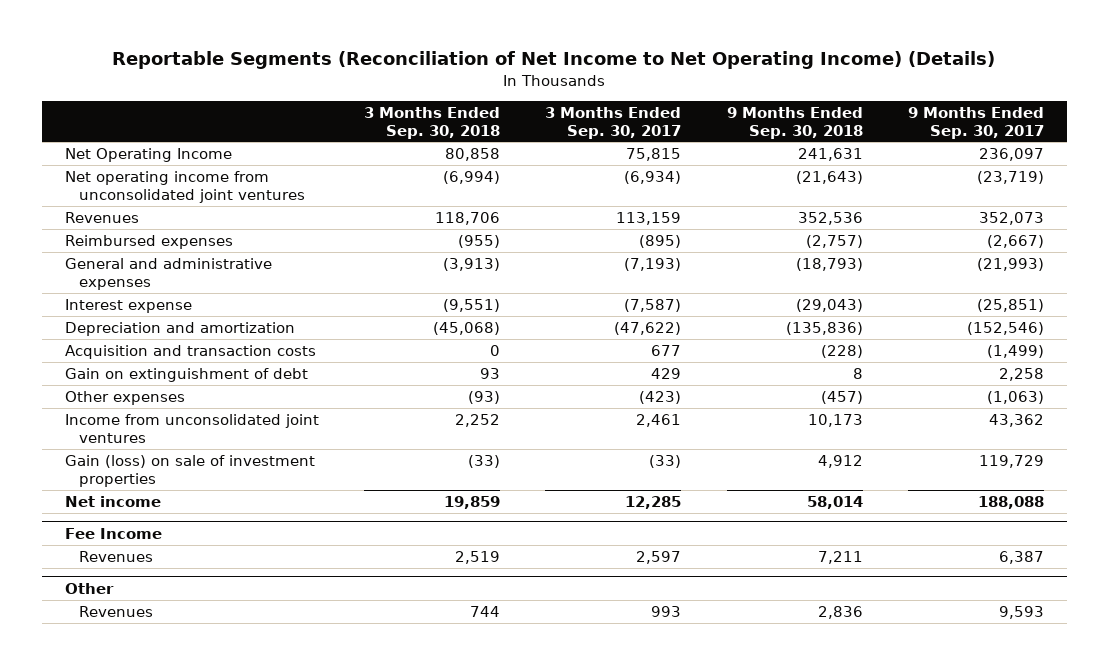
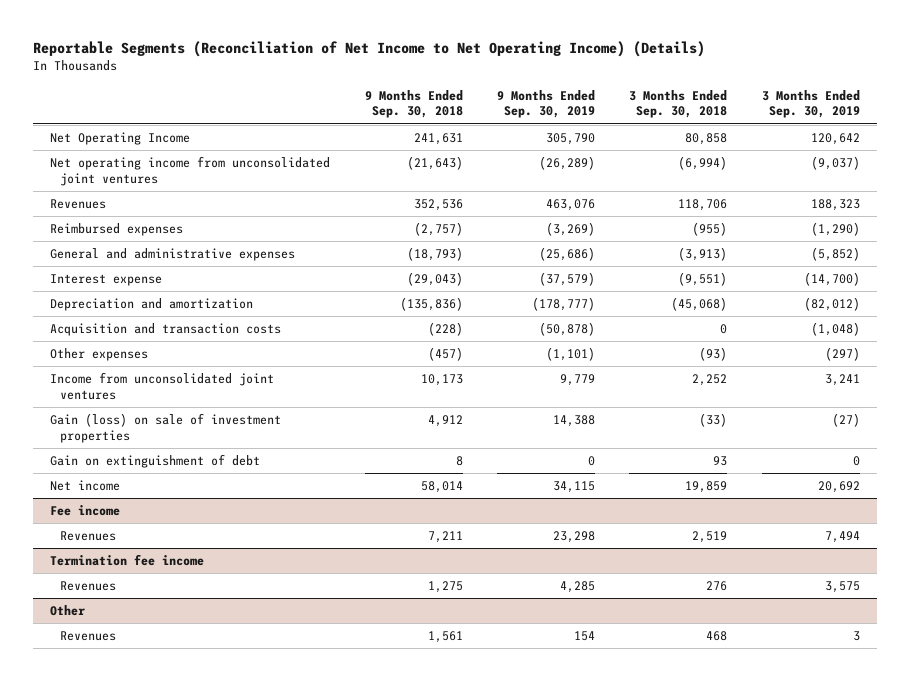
[545,106,682,139] 3 Months Ended Sep. 30, 2017 -> none
[907,106,1044,139] 9 Months Ended Sep. 30, 2017 -> none
none -> [497,89,596,119] 9 Months Ended Sep. 30, 2019
none -> [761,89,860,119] 3 Months Ended Sep. 30, 2019
[64,367,308,382] Gain on extinguishment of debt -> [50,454,261,469] Gain on extinguishment of debt
[64,527,162,539] Fee Income -> [50,505,121,517] Fee income
none -> [50,554,205,567] Termination fee income
none -> [60,581,117,592] Revenues
[469,605,500,617] 744 -> [706,631,728,642] 468
[817,605,863,619] 2,836 -> [427,631,463,644] 1,561

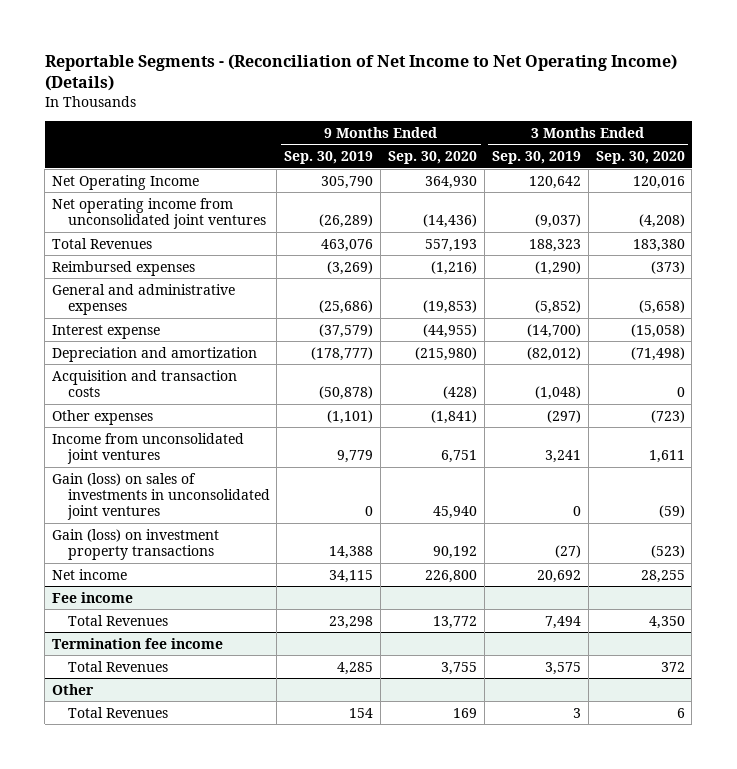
[33,40,706,57] Reportable Segments (Reconciliation of Net Income to Net Operating Income) (Details) -> [44,53,677,92] Reportable Segments - (Reconciliation of Net Income to Net Operating Income) (Details)
[364,89,463,119] 9 Months Ended Sep. 30, 2018 -> none
[629,89,728,119] 3 Months Ended Sep. 30, 2018 -> none
none -> [388,151,478,165] Sep. 30, 2020
none -> [595,151,685,165] Sep. 30, 2020
[50,199,107,210] Revenues -> [52,237,153,249] Total Revenues
[50,454,261,469] Gain on extinguishment of debt -> none
none -> [52,472,270,521] Gain (loss) on sales of investments in unconsolidated joint ventures
[50,413,282,443] Gain (loss) on sale of investment properties -> [52,528,220,561] Gain (loss) on investment property transactions
[60,531,117,542] Revenues -> [67,614,168,626] Total Revenues
[60,581,117,592] Revenues -> [67,660,168,672] Total Revenues
[60,631,117,642] Revenues -> [67,706,168,718] Total Revenues

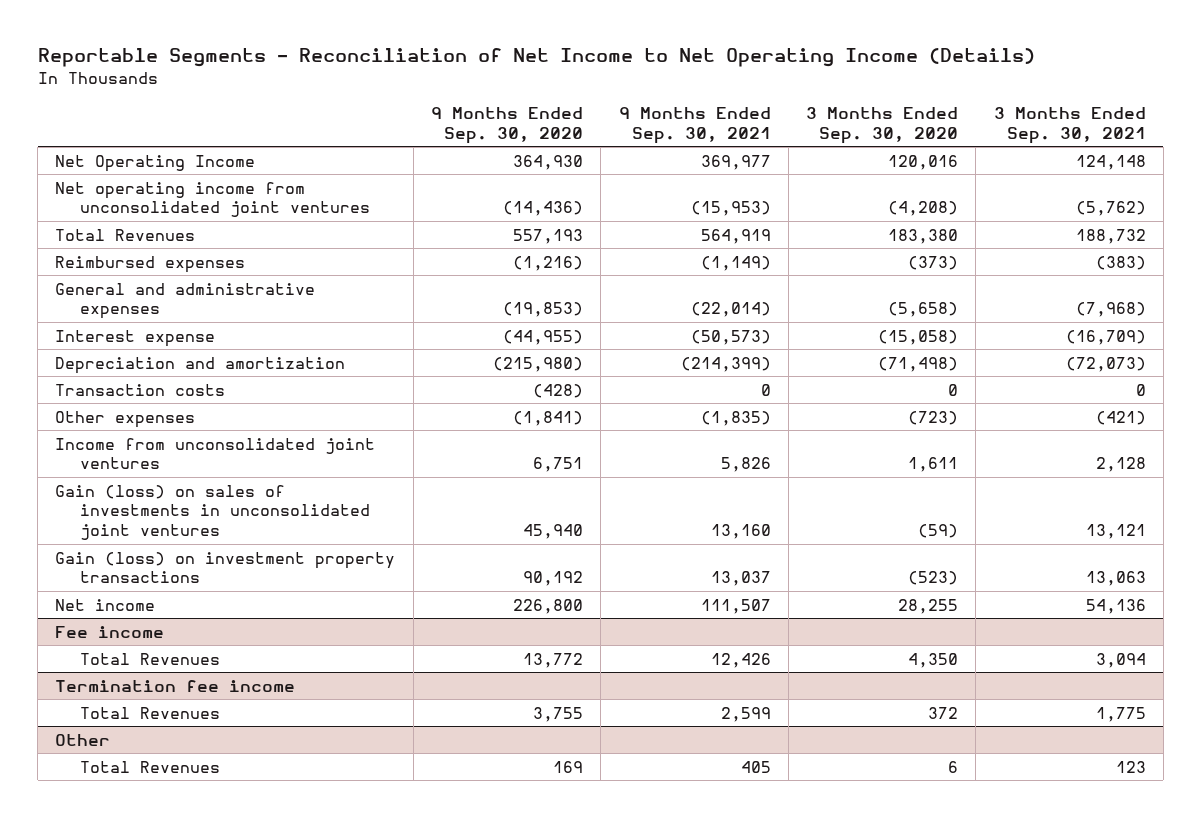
[44,53,677,92] Reportable Segments - (Reconciliation of Net Income to Net Operating Income) (Details) -> [37,48,1035,68] Reportable Segments - Reconciliation of Net Income to Net Operating Income (Details)
[284,151,374,165] Sep. 30, 2019 -> none
[491,151,581,165] Sep. 30, 2019 -> none
none -> [618,107,771,144] 9 Months Ended Sep. 30, 2021
none -> [993,107,1146,144] 3 Months Ended Sep. 30, 2021
[52,369,238,398] Acquisition and transaction costs -> [55,383,226,396] Transaction costs

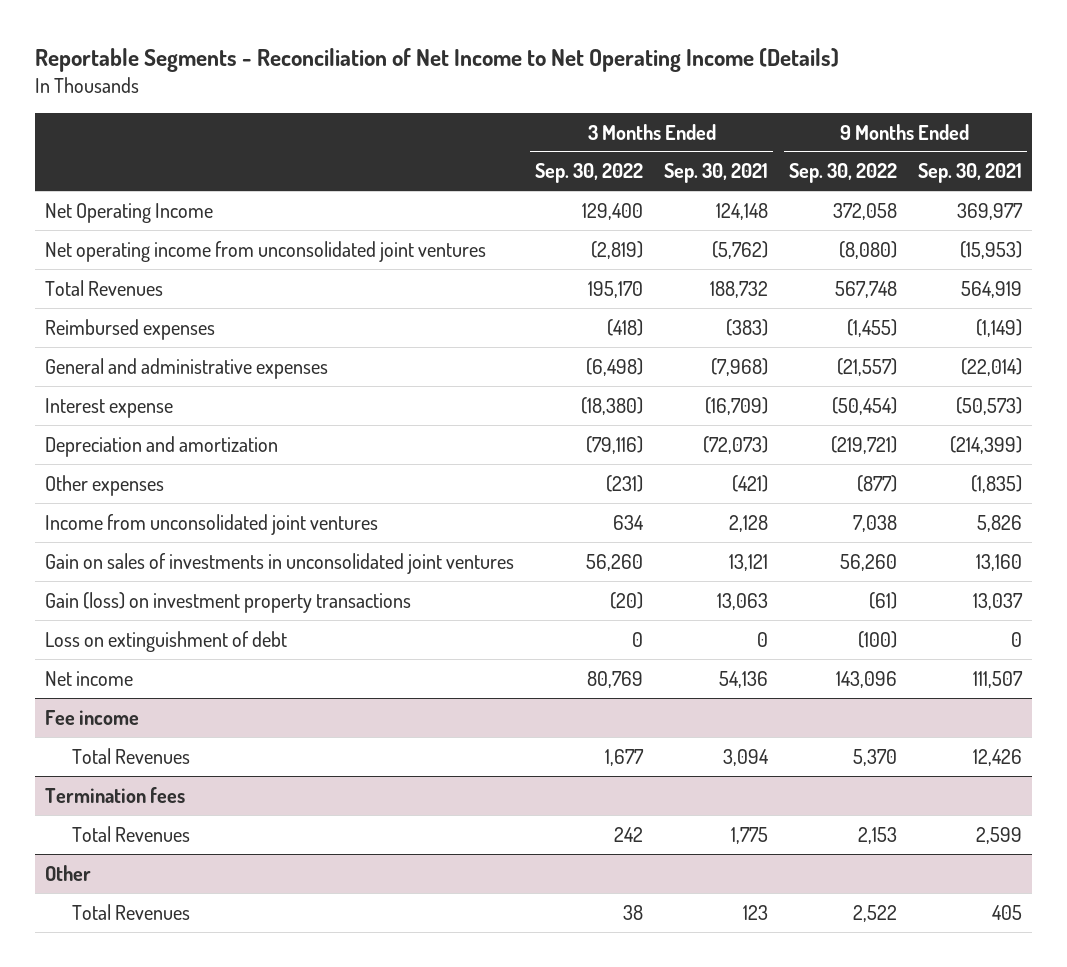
[430,107,583,144] 9 Months Ended Sep. 30, 2020 -> none
[806,107,959,144] 3 Months Ended Sep. 30, 2020 -> none
none -> [535,163,644,184] Sep. 30, 2022
none -> [788,163,897,184] Sep. 30, 2022
[55,383,226,396] Transaction costs -> none
[55,484,370,540] Gain (loss) on sales of investments in unconsolidated joint ventures -> [45,552,515,574] Gain on sales of investments in unconsolidated joint ventures
none -> [45,630,288,652] Loss on extinguishment of debt
[55,679,296,692] Termination fee income -> [45,786,186,803] Termination fees

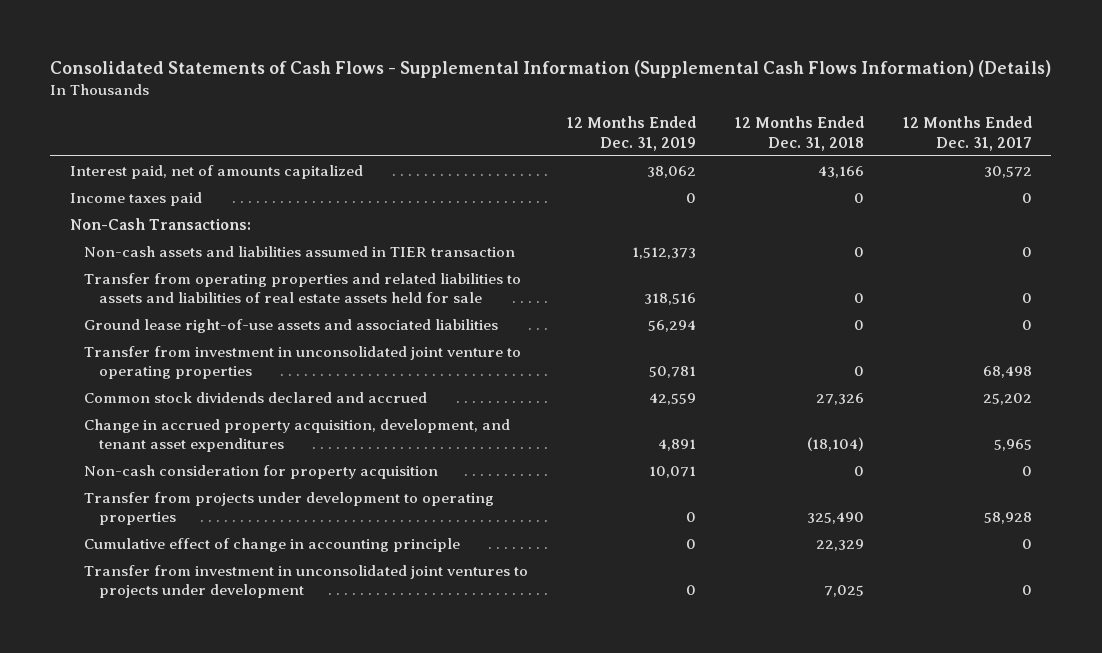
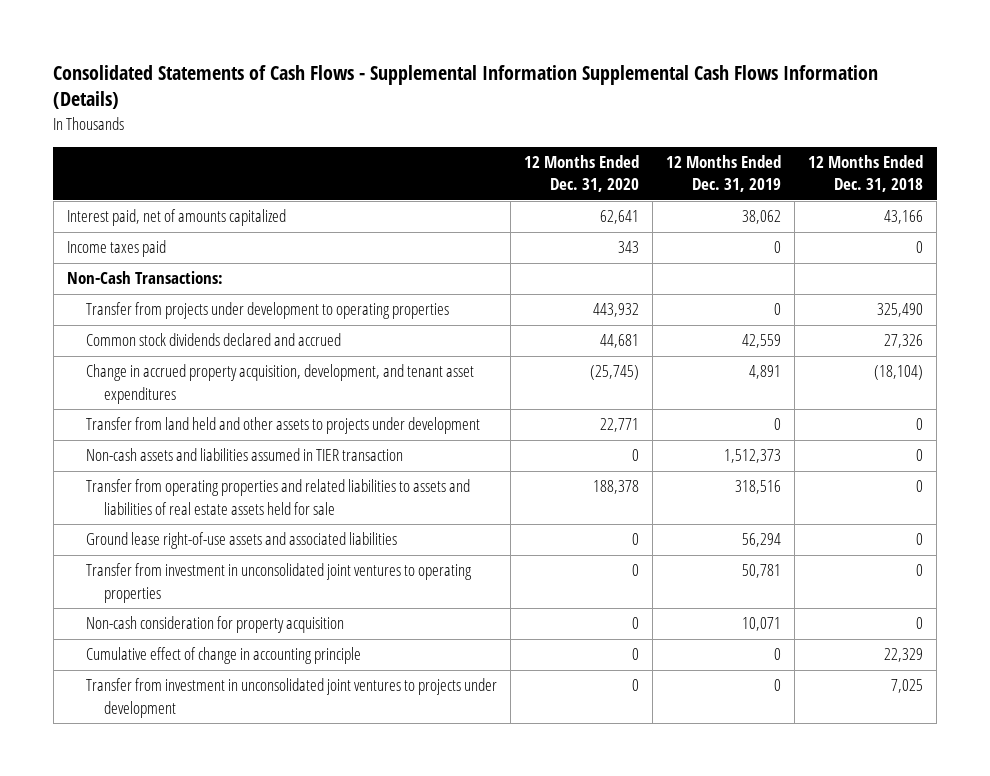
[50,59,1052,78] Consolidated Statements of Cash Flows - Supplemental Information (Supplemental Cash Flows Information) (Details) -> [53,64,879,110] Consolidated Statements of Cash Flows - Supplemental Information Supplemental Cash Flows Information (Details)
[902,116,1032,151] 12 Months Ended Dec. 31, 2017 -> none
none -> [523,155,639,193] 12 Months Ended Dec. 31, 2020
[84,491,495,525] Transfer from projects under development to operating properties -> [85,302,449,320] Transfer from projects under development to operating properties
[84,391,428,403] Common stock dividends declared and accrued -> [85,333,341,347] Common stock dividends declared and accrued
[84,418,511,452] Change in accrued property acquisition, development, and tenant asset expenditures -> [85,364,474,404] Change in accrued property acquisition, development, and tenant asset expenditures
none -> [85,417,480,435] Transfer from land held and other assets to projects under development
[84,345,522,379] Transfer from investment in unconsolidated joint venture to operating properties -> [85,563,472,603] Transfer from investment in unconsolidated joint ventures to operating properties

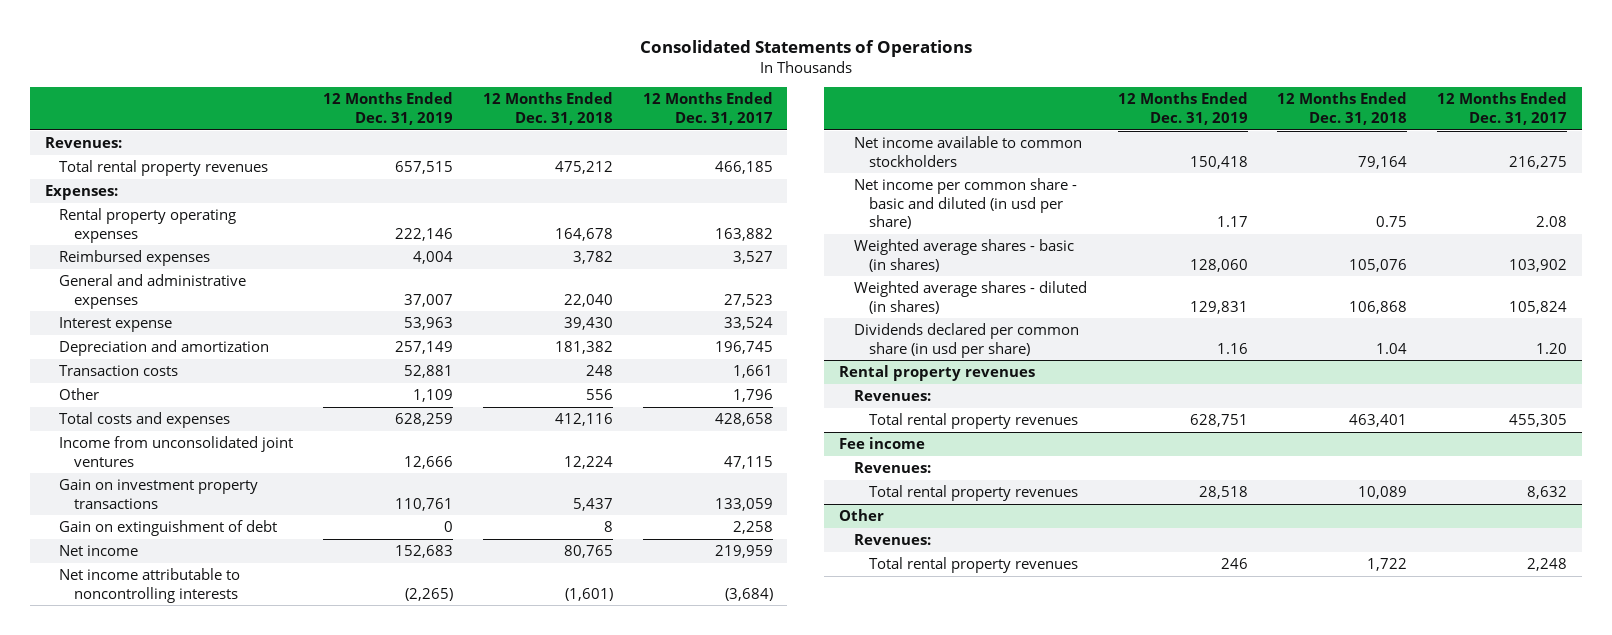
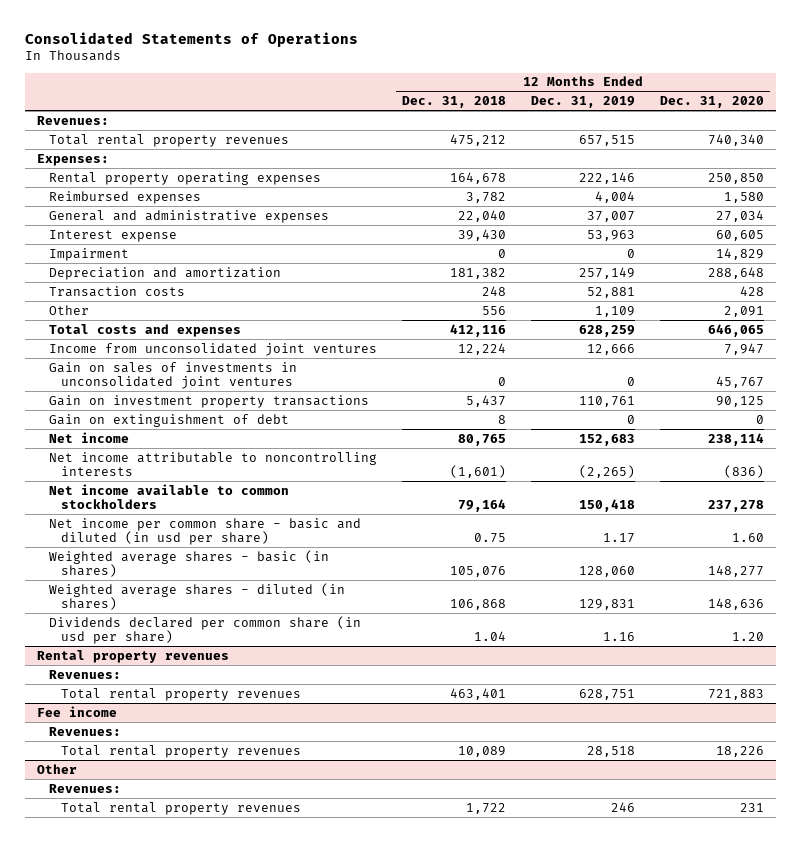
[642,92,773,126] 12 Months Ended Dec. 31, 2017 -> none
none -> [659,95,764,108] Dec. 31, 2020
none -> [48,247,129,261] Impairment
none -> [48,361,297,390] Gain on sales of investments in unconsolidated joint ventures

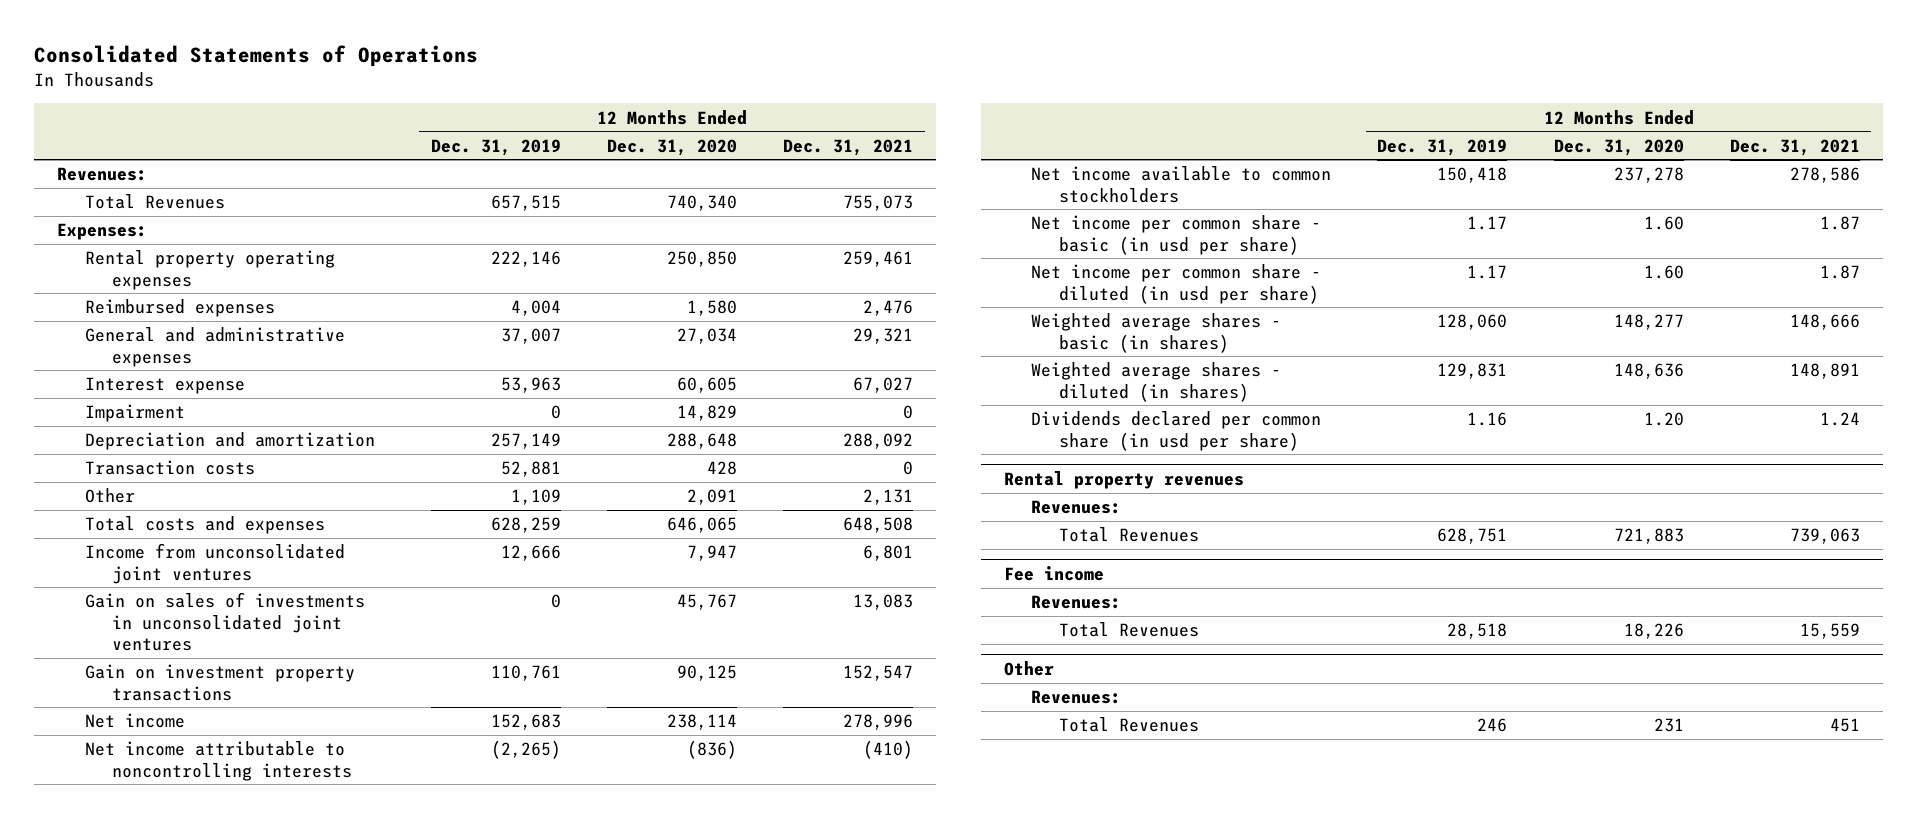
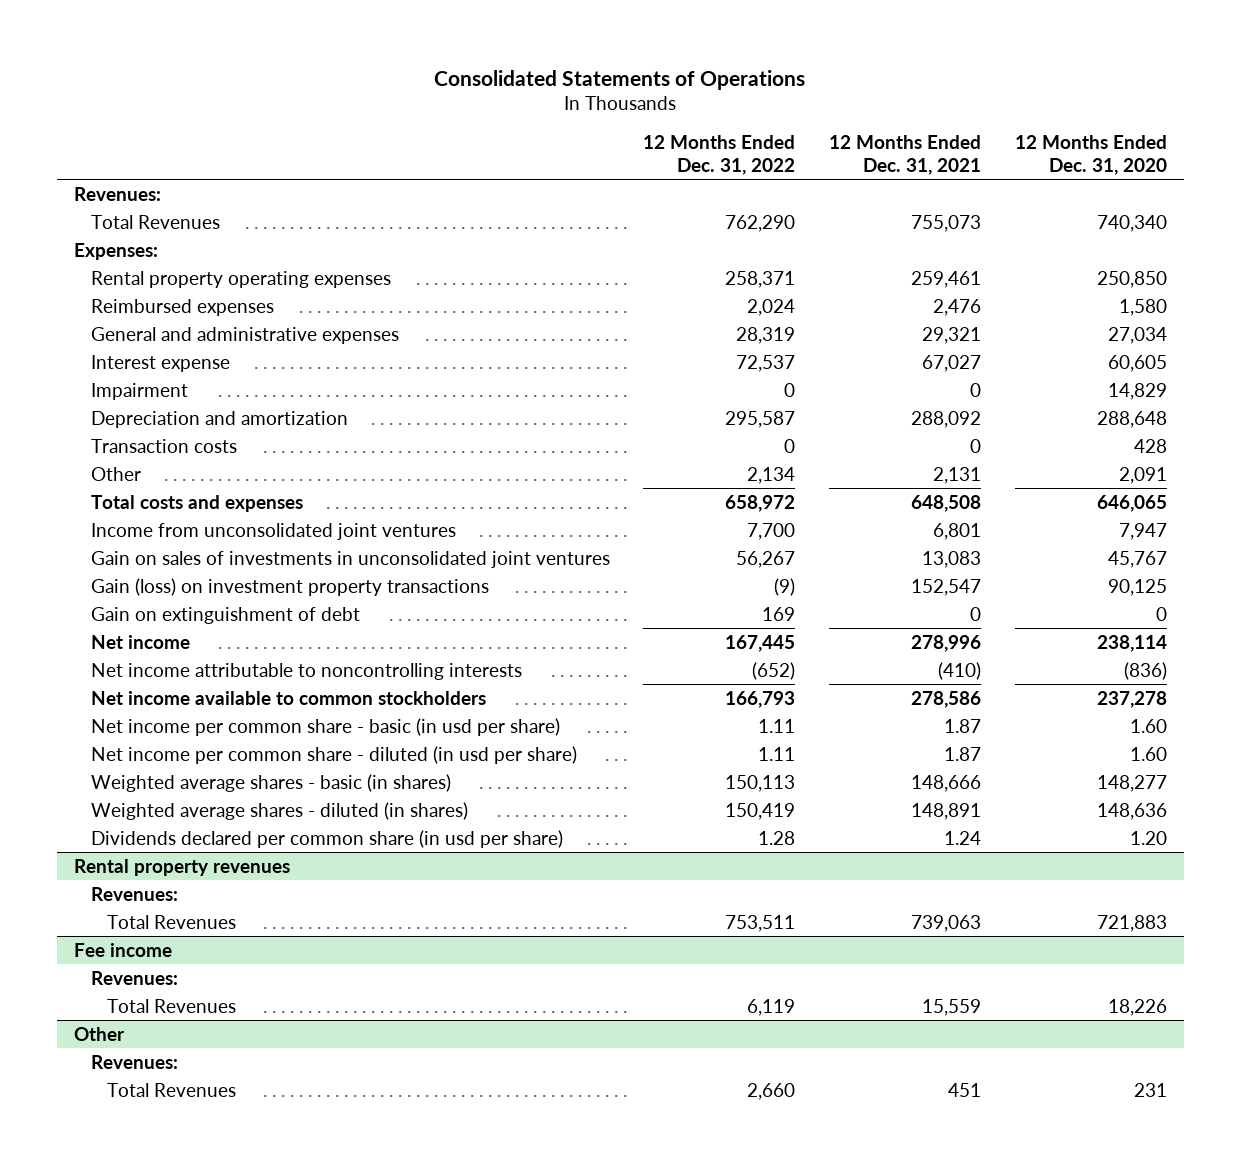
[430,138,561,156] Dec. 31, 2019 -> none
none -> [643,135,796,175] 12 Months Ended Dec. 31, 2022
[84,664,355,701] Gain on investment property transactions -> [90,577,489,596] Gain (loss) on investment property transactions
none -> [90,606,360,624] Gain on extinguishment of debt

